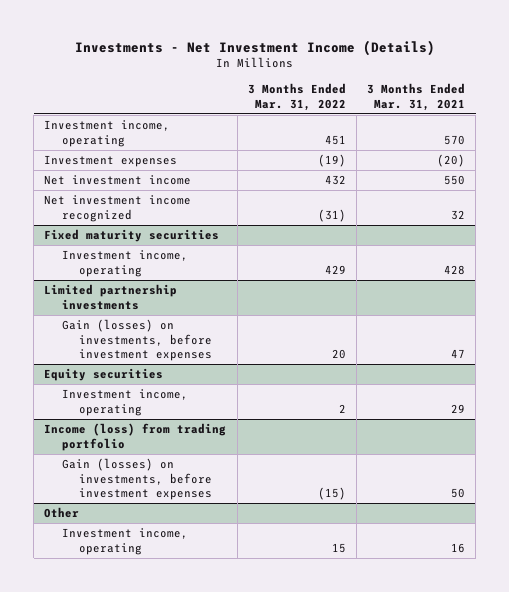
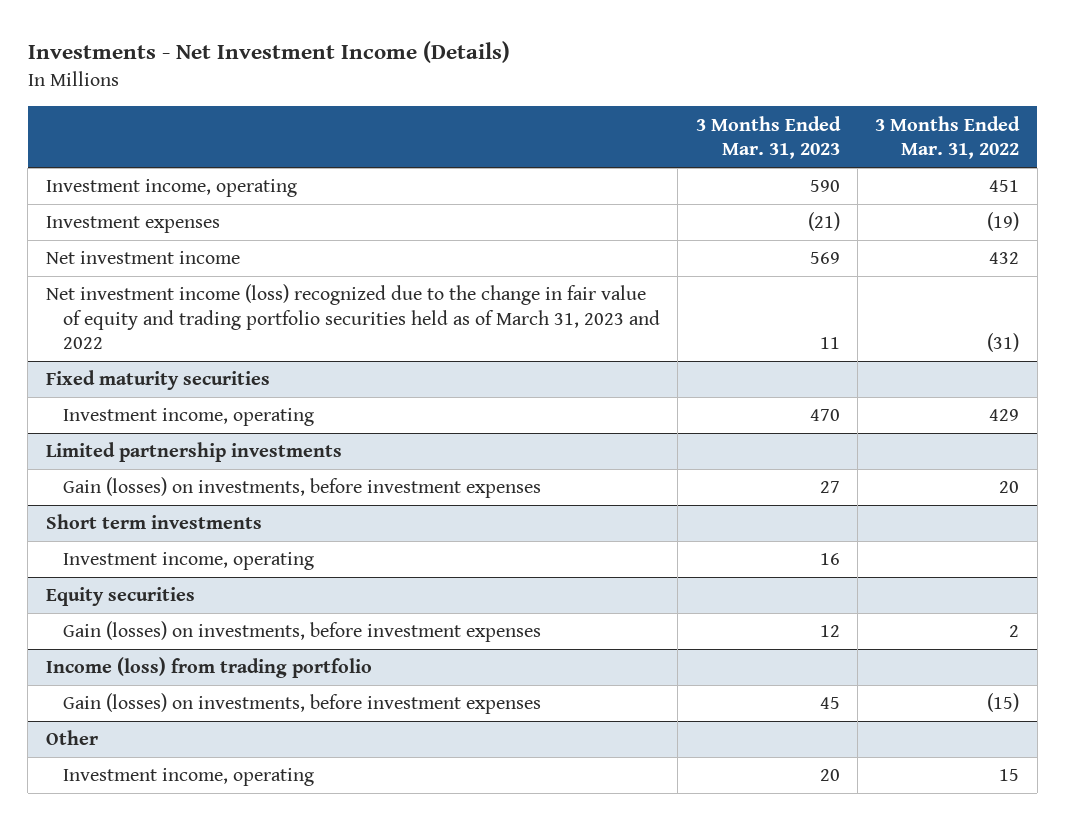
[367,83,466,111] 3 Months Ended Mar. 31, 2021 -> none
none -> [695,115,841,160] 3 Months Ended Mar. 31, 2023
[44,195,192,222] Net investment income recognized -> [45,284,660,350] Net investment income (loss) recognized due to the change in fair value of equity and trading portfolio securities held as of March 31, 2023 and 2022
none -> [45,514,262,530] Short term investments
none -> [62,552,314,571] Investment income, operating
[61,389,188,416] Investment income, operating -> none
none -> [62,621,541,643] Gain (losses) on investments, before investment expenses

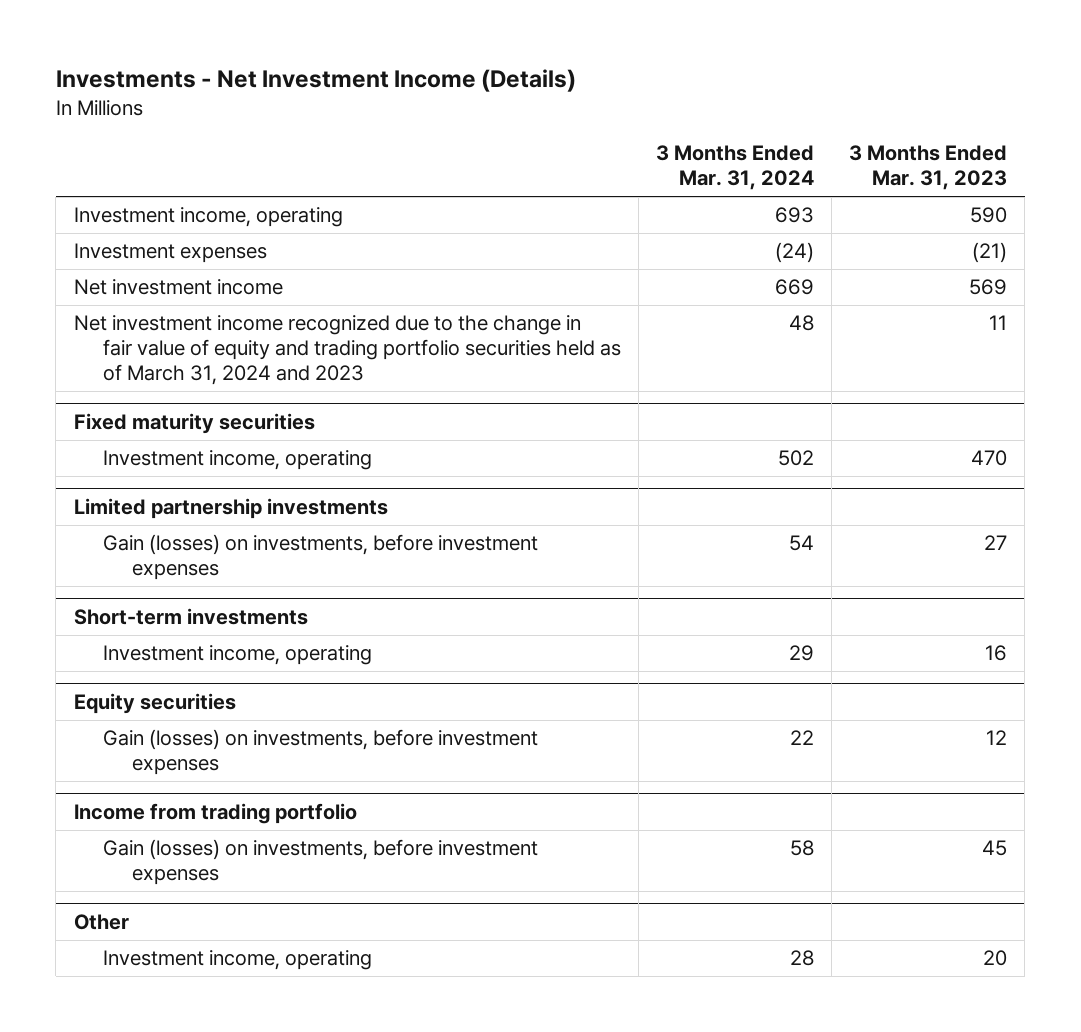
[875,115,1021,160] 3 Months Ended Mar. 31, 2022 -> none
none -> [656,145,815,191] 3 Months Ended Mar. 31, 2024
[45,284,660,350] Net investment income (loss) recognized due to the change in fair value of equity and trading portfolio securities held as of March 31, 2023 and 2022 -> [73,315,621,386] Net investment income recognized due to the change in fair value of equity and trading portfolio securities held as of March 31, 2024 and 2023
[45,514,262,530] Short term investments -> [73,607,308,625] Short-term investments
[45,657,372,679] Income (loss) from trading portfolio -> [73,802,357,824] Income from trading portfolio

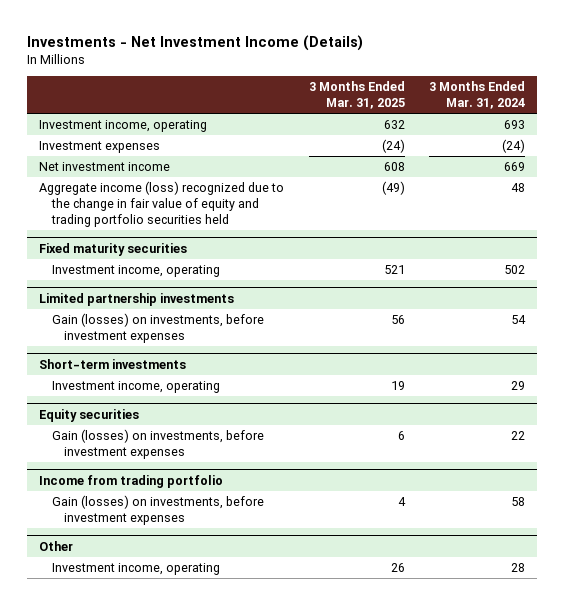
[849,145,1008,191] 3 Months Ended Mar. 31, 2023 -> none
none -> [308,81,405,110] 3 Months Ended Mar. 31, 2025
[73,315,621,386] Net investment income recognized due to the change in fair value of equity and trading portfolio securities held as of March 31, 2024 and 2023 -> [39,180,285,227] Aggregate income (loss) recognized due to the change in fair value of equity and trading portfolio securities held

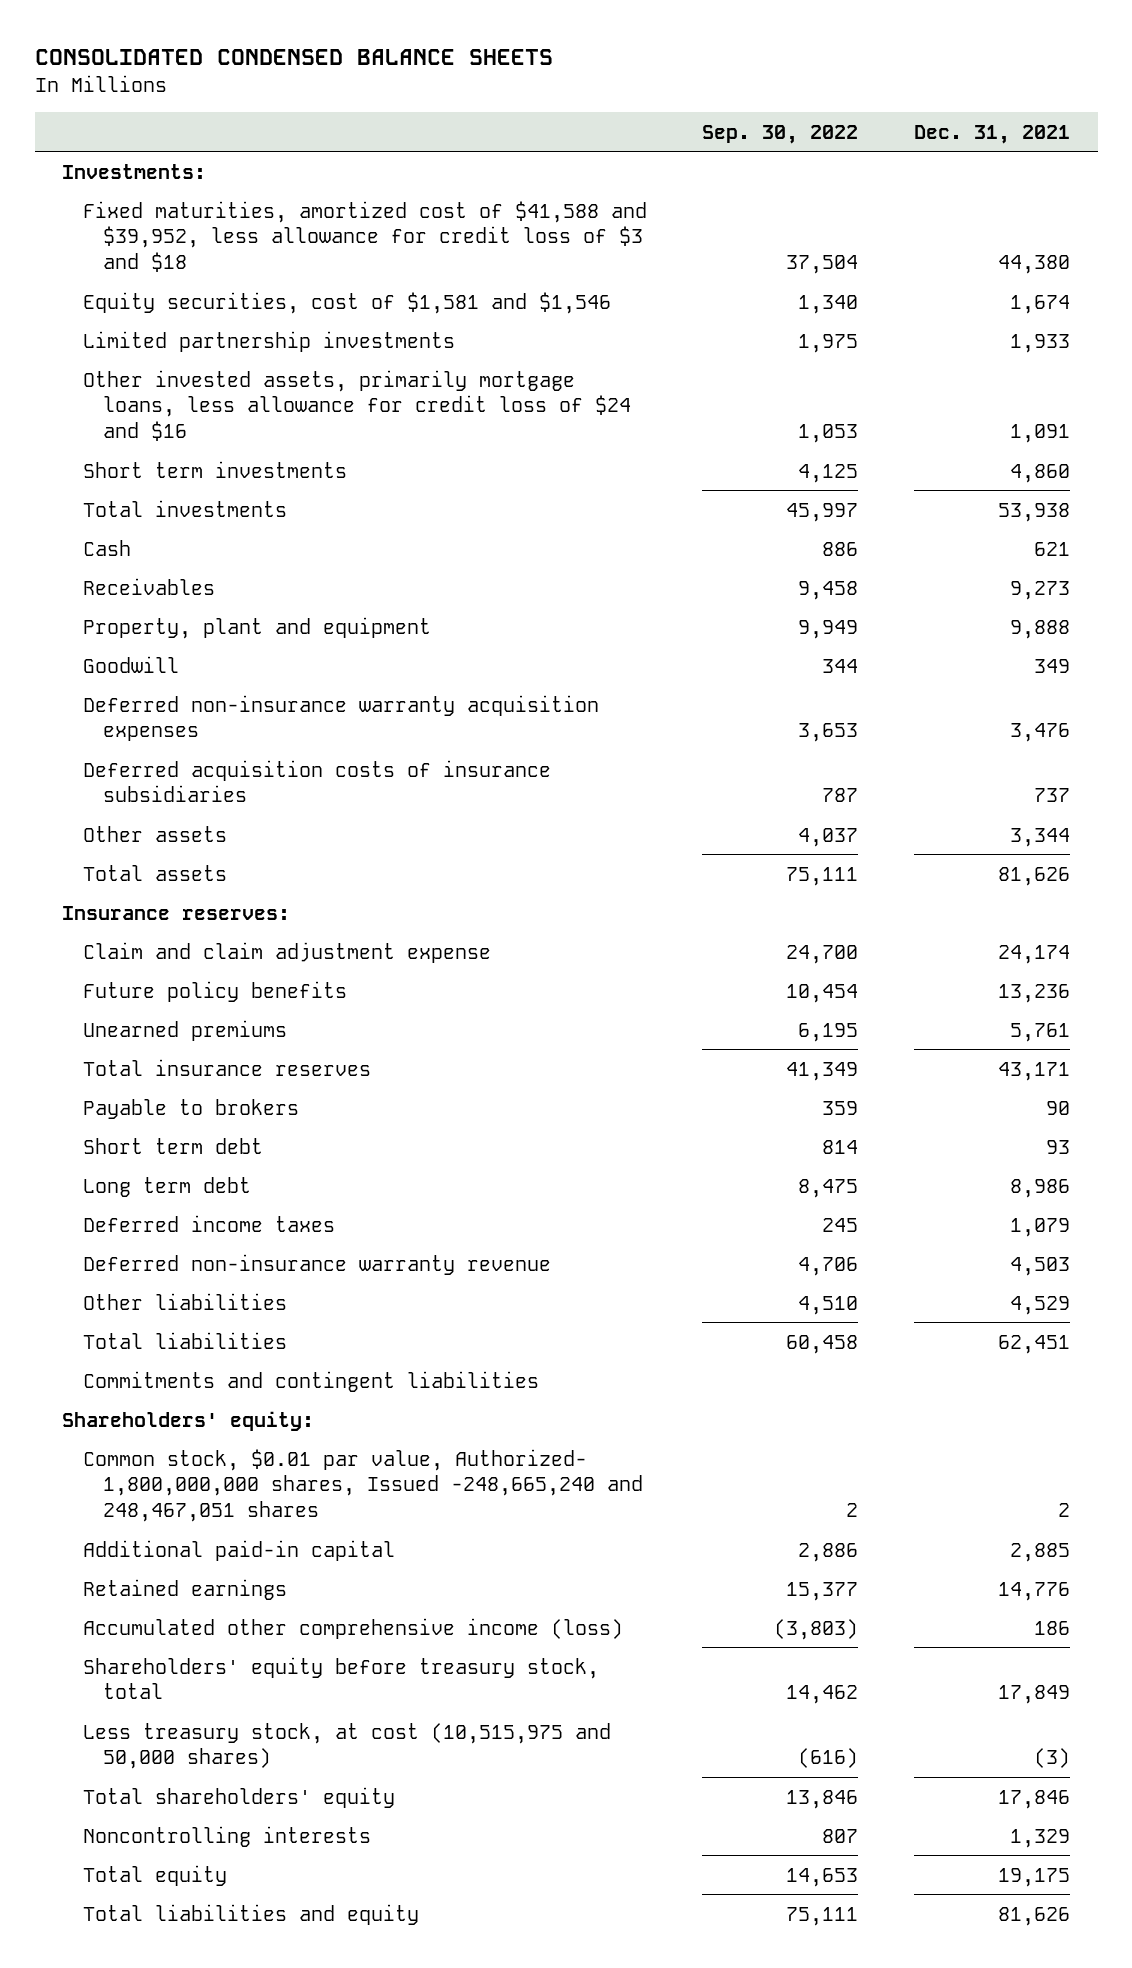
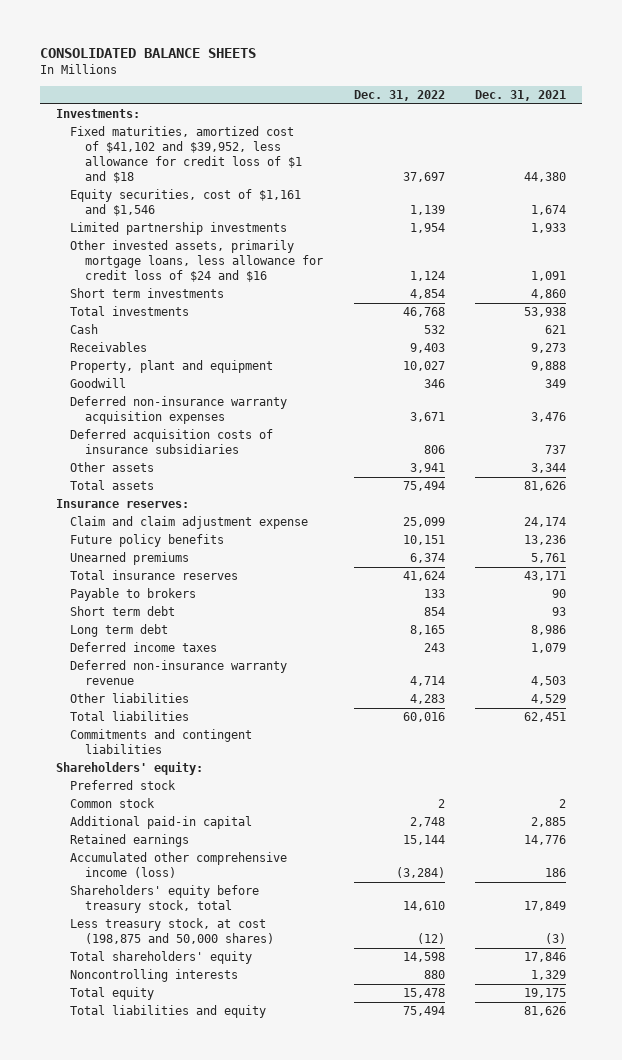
[34,49,553,66] CONSOLIDATED CONDENSED BALANCE SHEETS -> [40,48,257,59] CONSOLIDATED BALANCE SHEETS
[702,124,859,144] Sep. 30, 2022 -> none
none -> [353,90,445,102] Dec. 31, 2022
[82,200,647,273] Fixed maturities, amortized cost of $41,588 and $39,952, less allowance for credit loss of $3 and $18 -> [70,126,302,183] Fixed maturities, amortized cost of $41,102 and $39,952, less allowance for credit loss of $1 and $18
[82,291,611,314] Equity securities, cost of $1,581 and $1,546 -> [70,189,302,217] Equity securities, cost of $1,161 and $1,546
none -> [70,780,177,791] Preferred stock
[82,1448,643,1523] Common stock, $0.01 par value, Authorized- 1,800,000,000 shares, Issued -248,665,240 and 248,467,051 shares -> [70,798,156,809] Common stock
[82,1722,611,1770] Less treasury stock, at cost (10,515,975 and 50,000 shares) -> [70,918,274,945] Less treasury stock, at cost (198,875 and 50,000 shares)

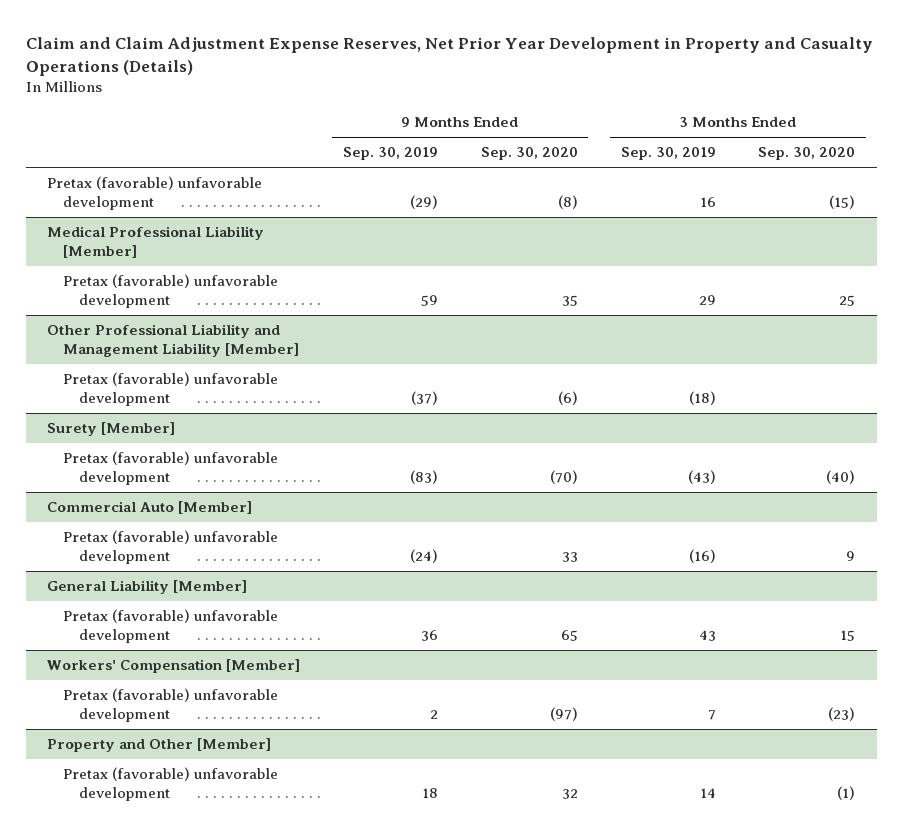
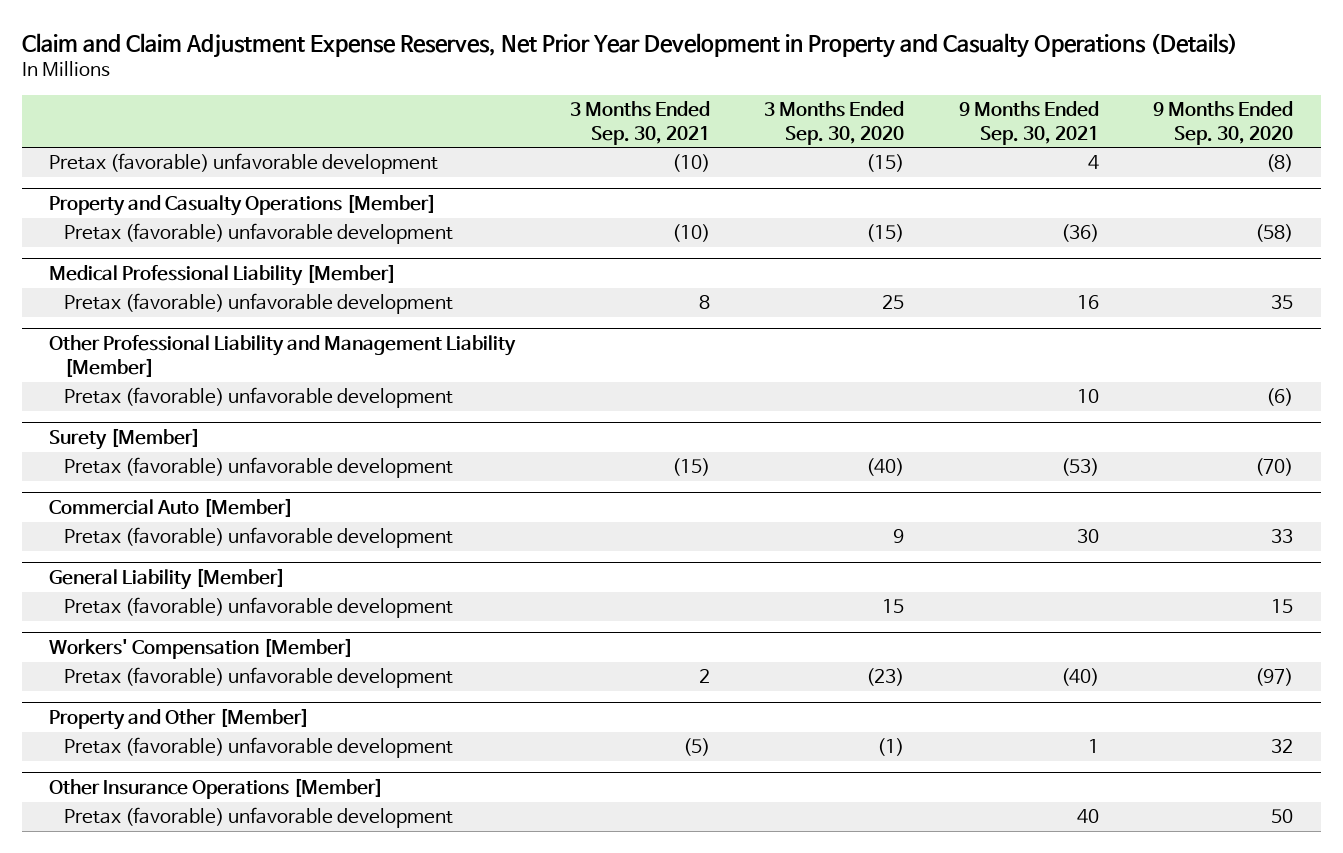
[342,147,438,161] Sep. 30, 2019 -> none
[620,147,716,161] Sep. 30, 2019 -> none
none -> [569,100,710,145] 3 Months Ended Sep. 30, 2021
none -> [958,100,1099,145] 9 Months Ended Sep. 30, 2021
none -> [49,194,437,217] Property and Casualty Operations [Member]
none -> [63,223,453,245] Pretax (favorable) unfavorable development
[560,629,578,641] 65 -> [1271,599,1294,614] 15
none -> [49,778,384,800] Other Insurance Operations [Member]
none -> [63,807,453,829] Pretax (favorable) unfavorable development

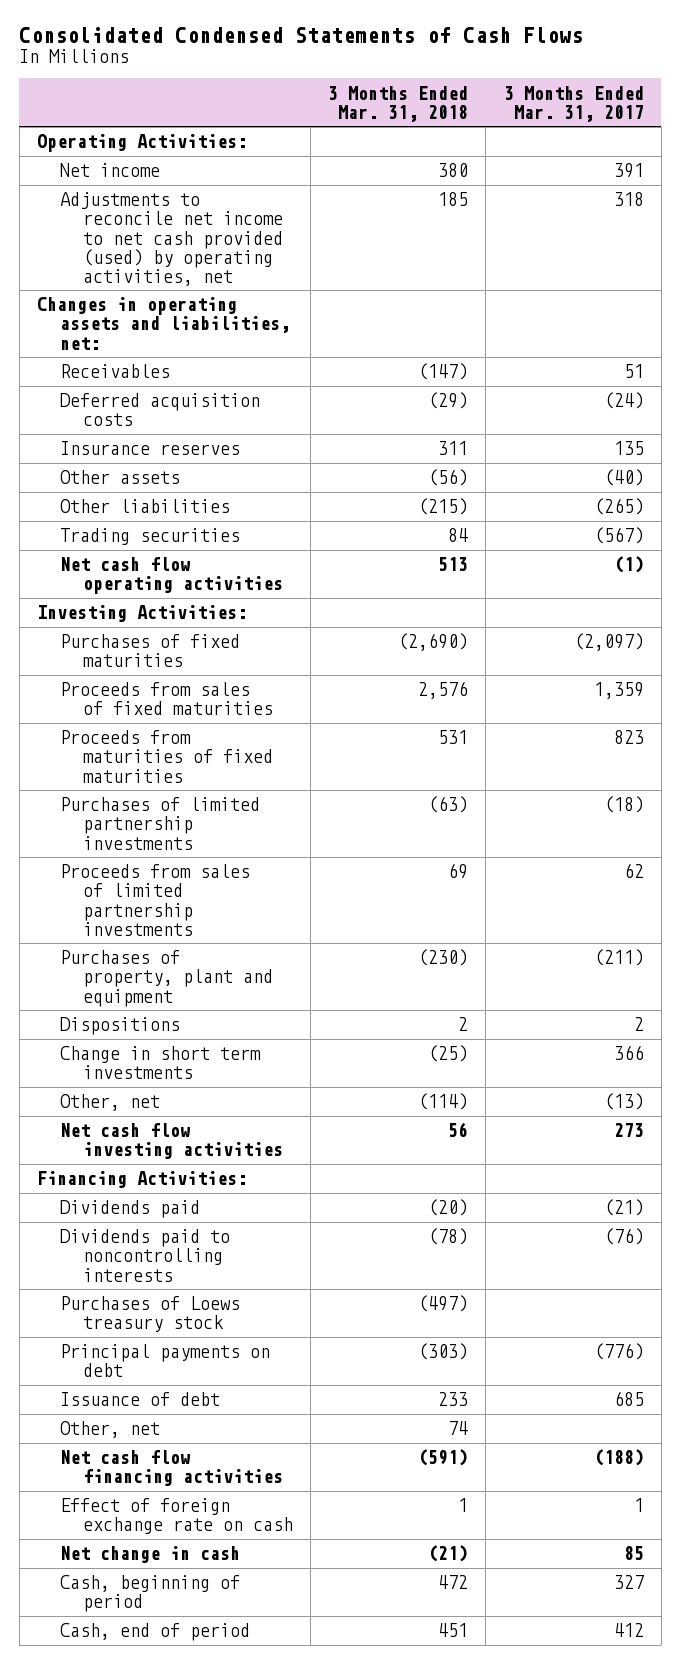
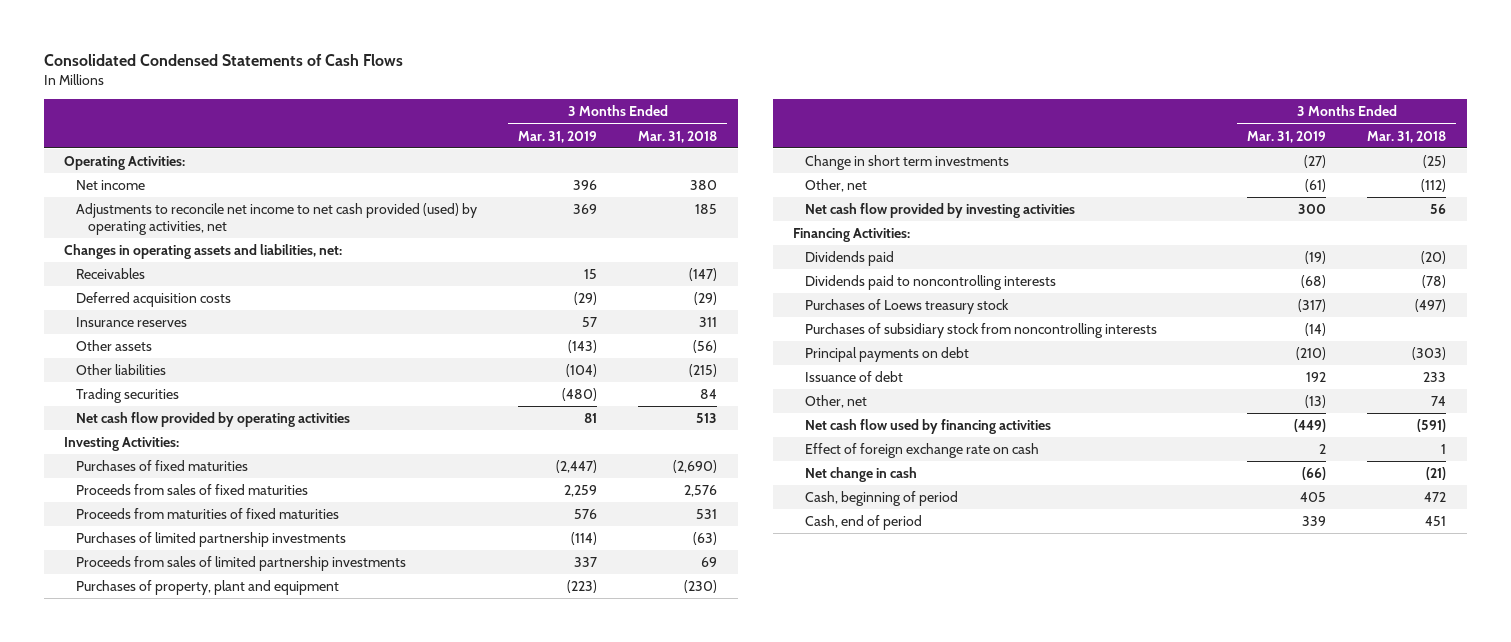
[503,85,644,122] 3 Months Ended Mar. 31, 2017 -> none
none -> [518,130,598,143] Mar. 31, 2019
[59,557,283,595] Net cash flow operating activities -> [76,412,351,428] Net cash flow provided by operating activities
[59,1017,180,1036] Dispositions -> none
[418,1093,469,1111] (114) -> [1421,179,1447,193] (112)
[59,1123,283,1160] Net cash flow investing activities -> [805,203,1076,219] Net cash flow provided by investing activities
none -> [805,323,1158,339] Purchases of subsidiary stock from noncontrolling interests
[59,1450,283,1487] Net cash flow financing activities -> [805,419,1052,435] Net cash flow used by financing activities

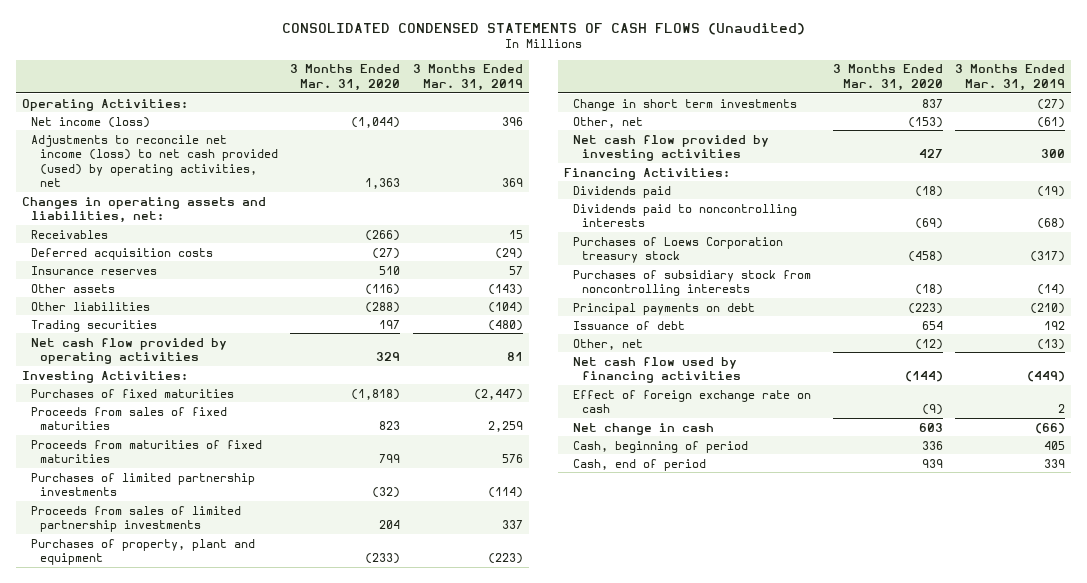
[44,53,404,66] Consolidated Condensed Statements of Cash Flows -> [281,23,805,36] CONSOLIDATED CONDENSED STATEMENTS OF CASH FLOWS (Unaudited)
[638,130,718,143] Mar. 31, 2018 -> none
none -> [290,64,401,91] 3 Months Ended Mar. 31, 2020
[76,180,146,191] Net income -> [30,116,150,128] Net income (loss)
[76,203,478,235] Adjustments to reconcile net income to net cash provided (used) by operating activities, net -> [30,134,278,188] Adjustments to reconcile net income (loss) to net cash provided (used) by operating activities, net
[805,299,1010,315] Purchases of Loews treasury stock -> [573,236,784,264] Purchases of Loews Corporation treasury stock

